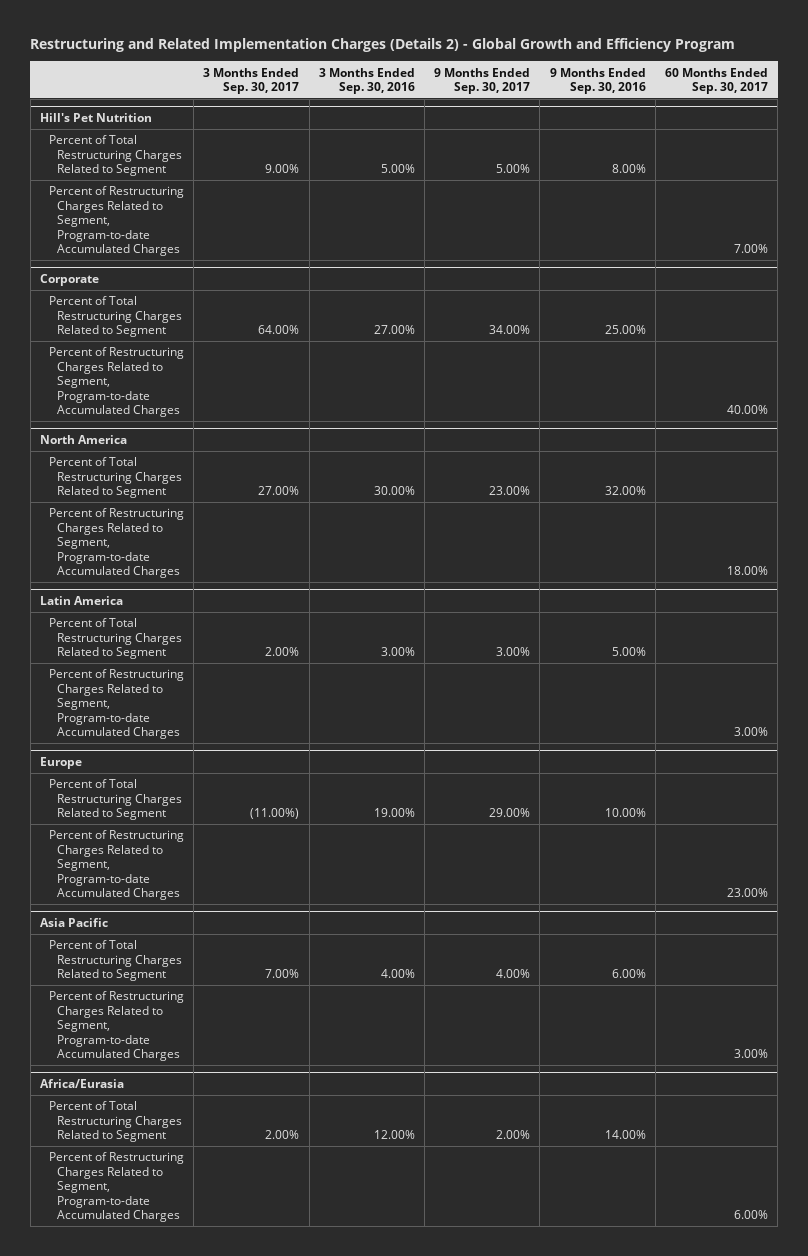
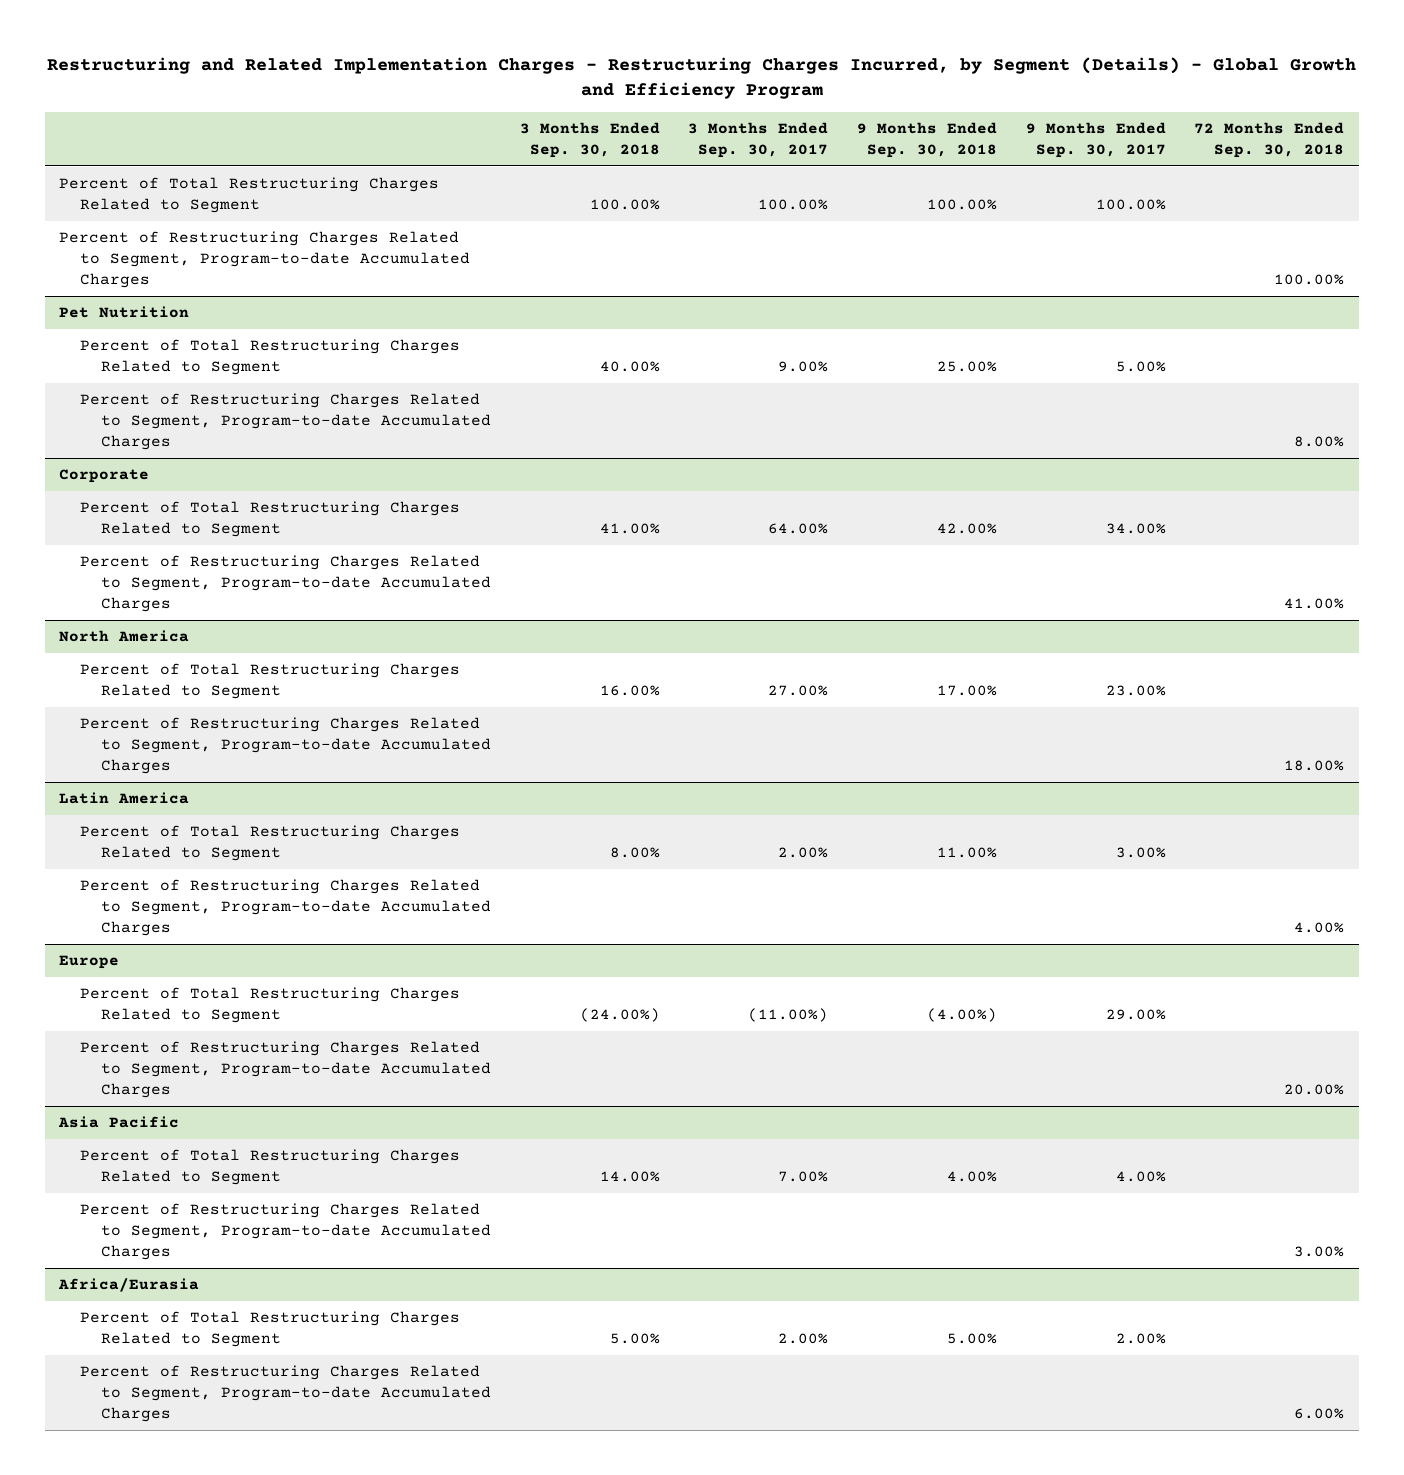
[30,38,736,53] Restructuring and Related Implementation Charges (Details 2) - Global Growth and Efficiency Program -> [46,57,1356,100] Restructuring and Related Implementation Charges - Restructuring Charges Incurred, by Segment (Details) - Global Growth and Efficiency Program
[318,67,415,94] 3 Months Ended Sep. 30, 2016 -> none
[549,67,646,94] 9 Months Ended Sep. 30, 2016 -> none
[665,67,769,94] 60 Months Ended Sep. 30, 2017 -> none
none -> [519,122,660,158] 3 Months Ended Sep. 30, 2018
none -> [856,122,997,158] 9 Months Ended Sep. 30, 2018
none -> [1194,122,1345,158] 72 Months Ended Sep. 30, 2018
none -> [59,177,440,214] Percent of Total Restructuring Charges Related to Segment
none -> [59,231,471,288] Percent of Restructuring Charges Related to Segment, Program-to-date Accumulated Charges
[40,112,153,122] Hill's Pet Nutrition -> [59,306,190,319] Pet Nutrition

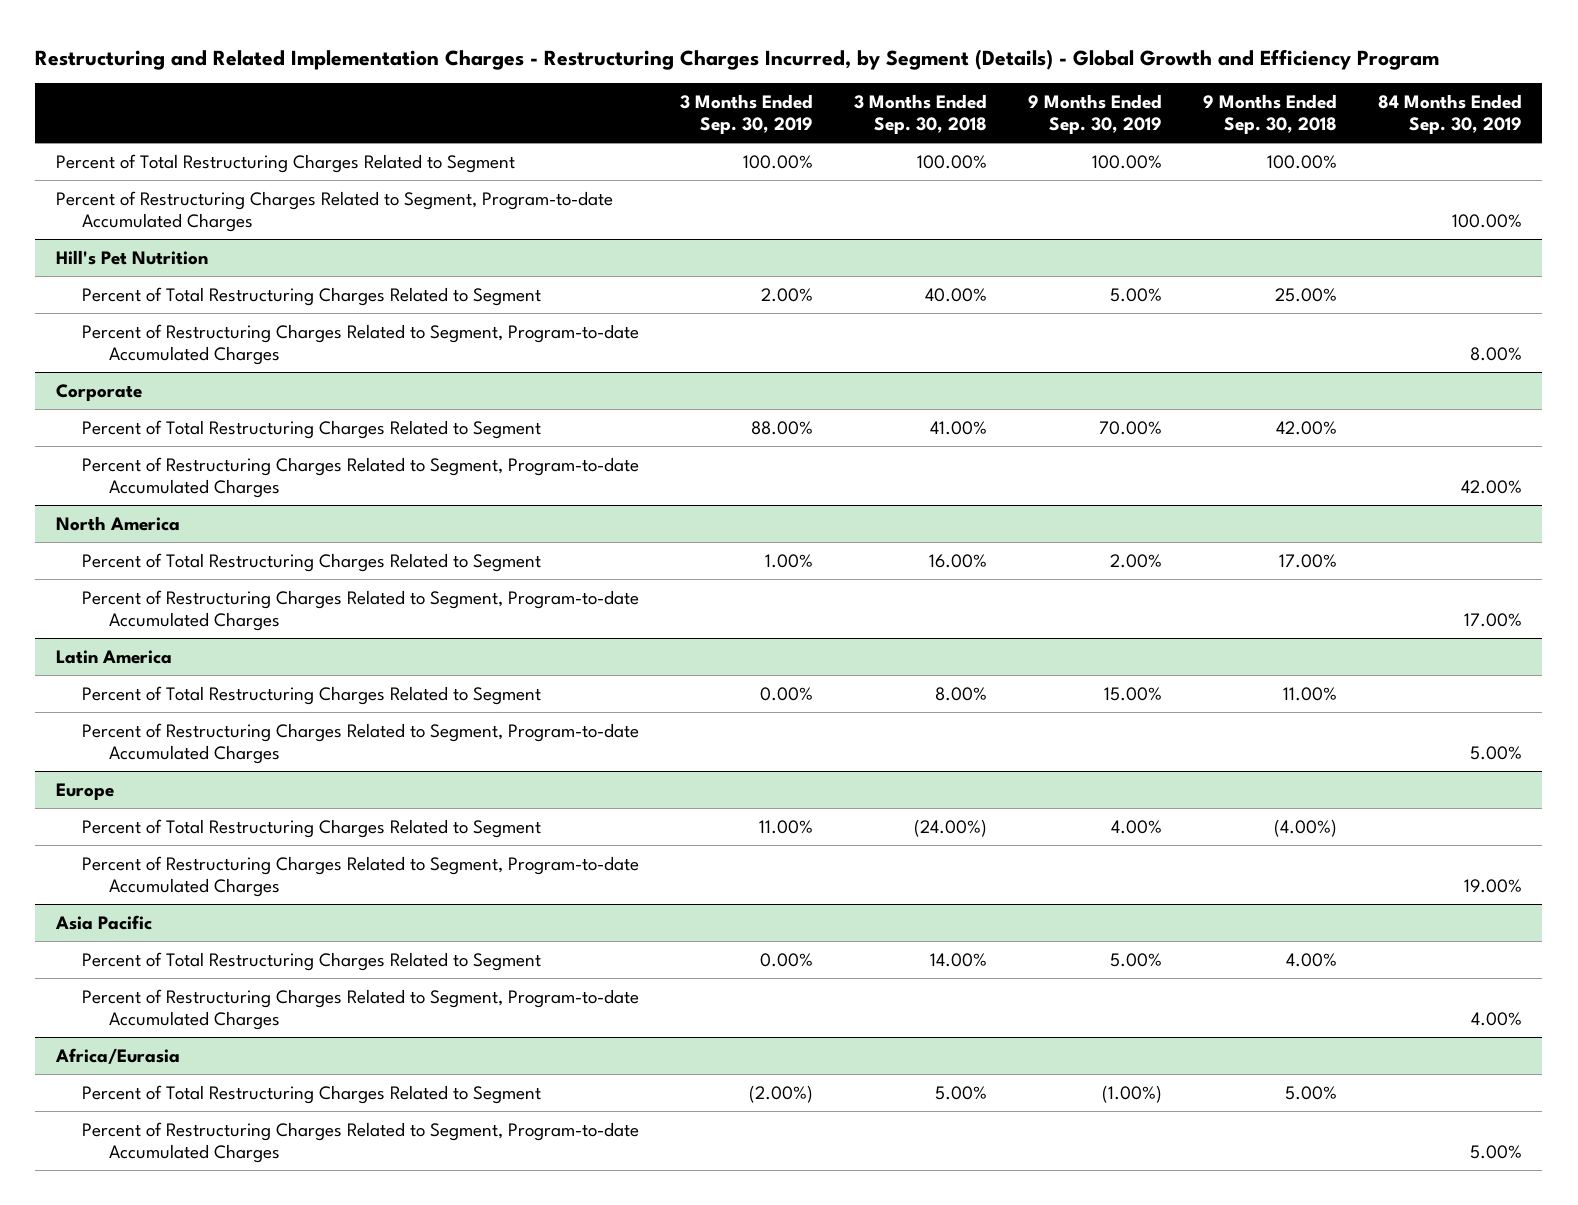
[688,122,829,158] 3 Months Ended Sep. 30, 2017 -> none
[1025,122,1166,158] 9 Months Ended Sep. 30, 2017 -> none
[1194,122,1345,158] 72 Months Ended Sep. 30, 2018 -> none
none -> [680,93,814,135] 3 Months Ended Sep. 30, 2019
none -> [1028,93,1163,135] 9 Months Ended Sep. 30, 2019
none -> [1377,93,1522,135] 84 Months Ended Sep. 30, 2019
[59,306,190,319] Pet Nutrition -> [55,249,208,265] Hill's Pet Nutrition

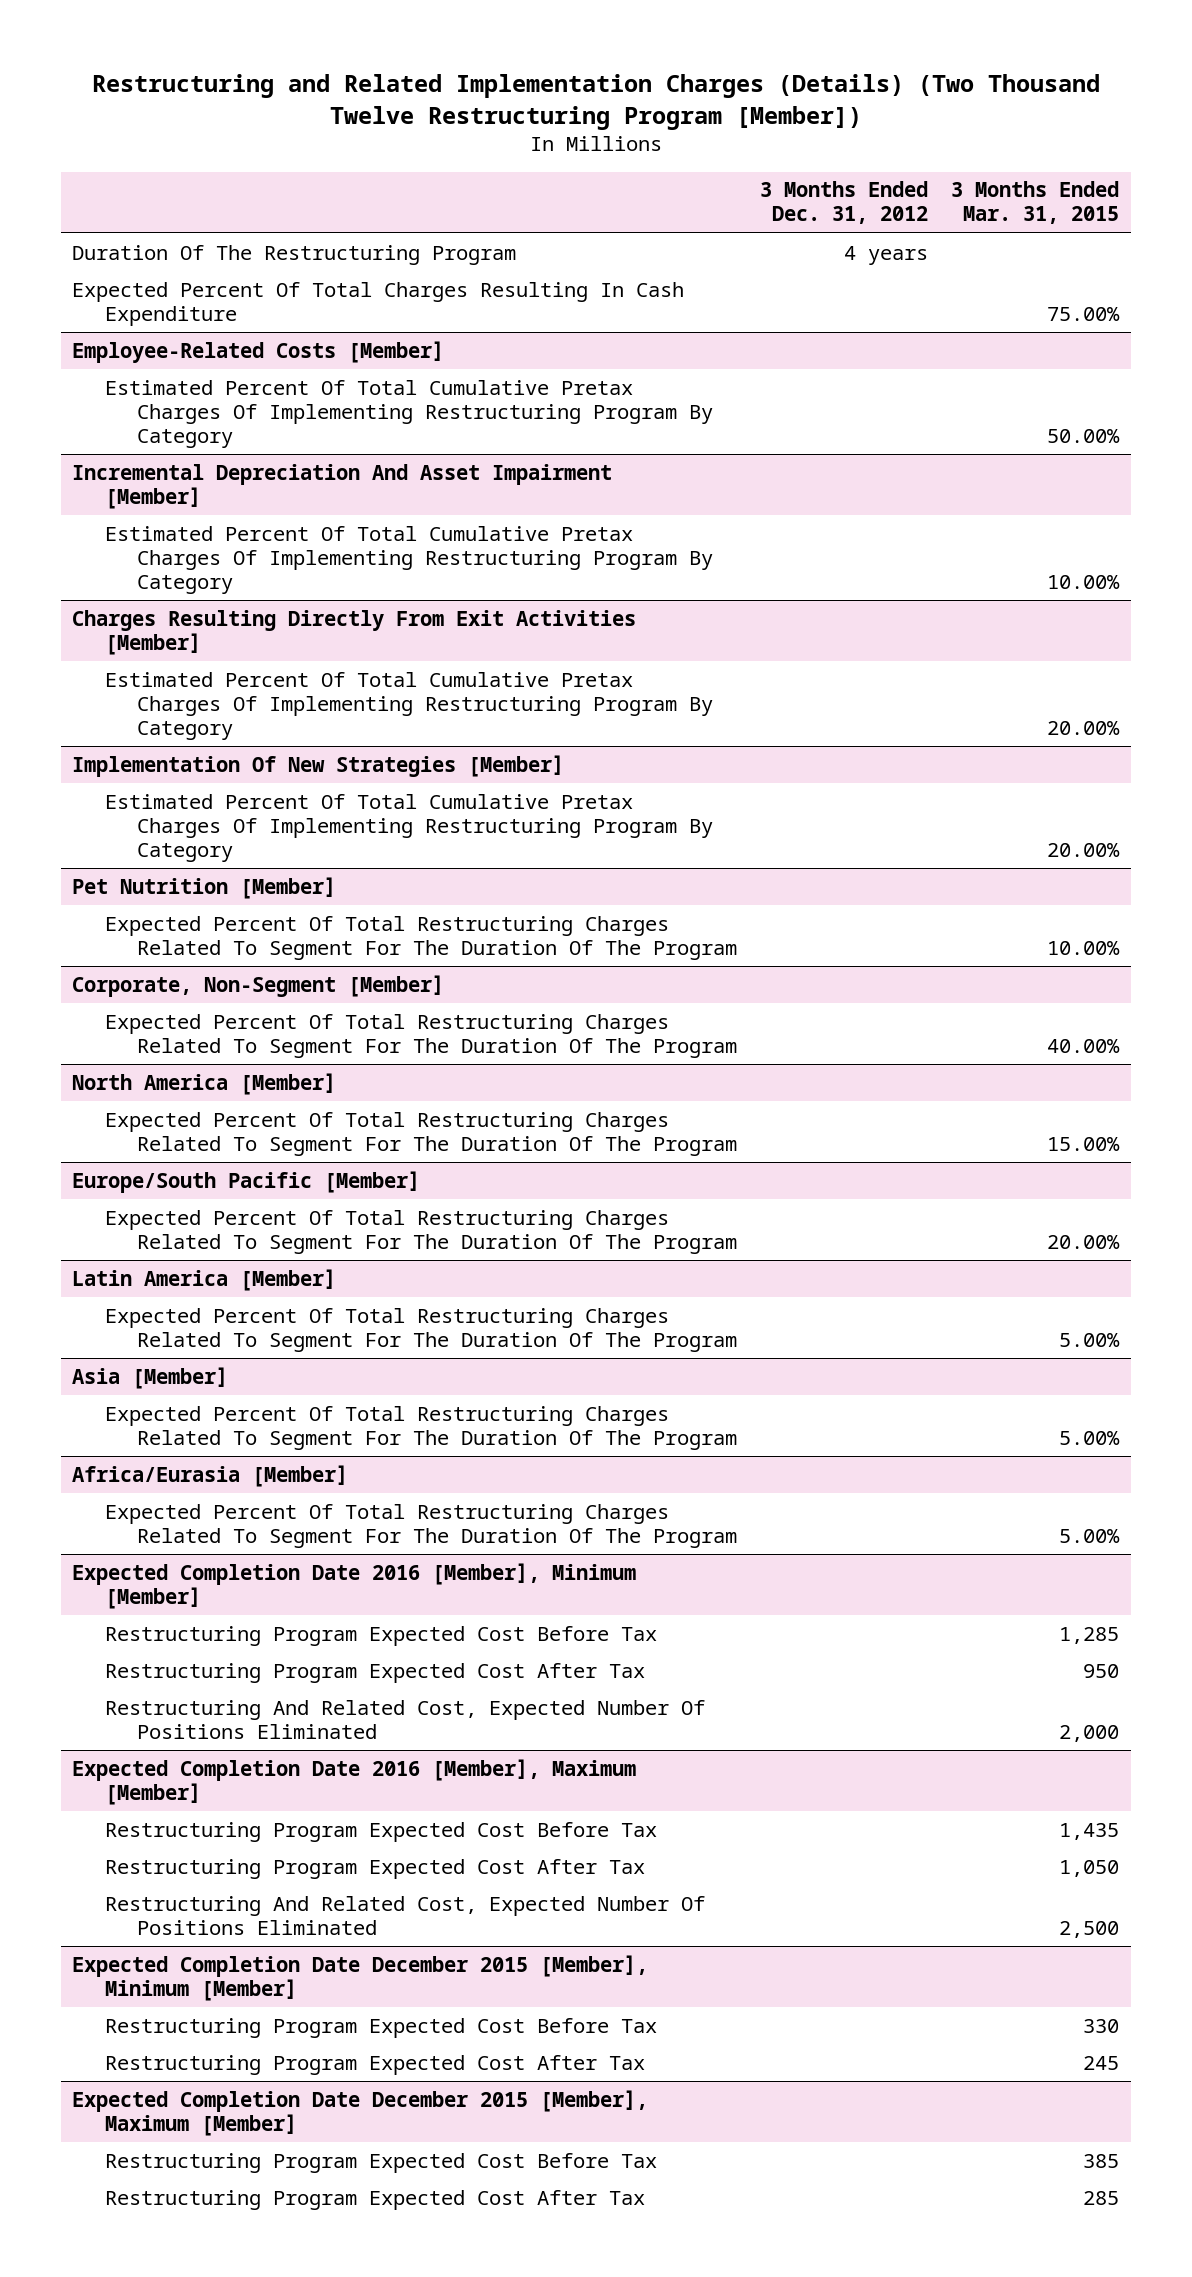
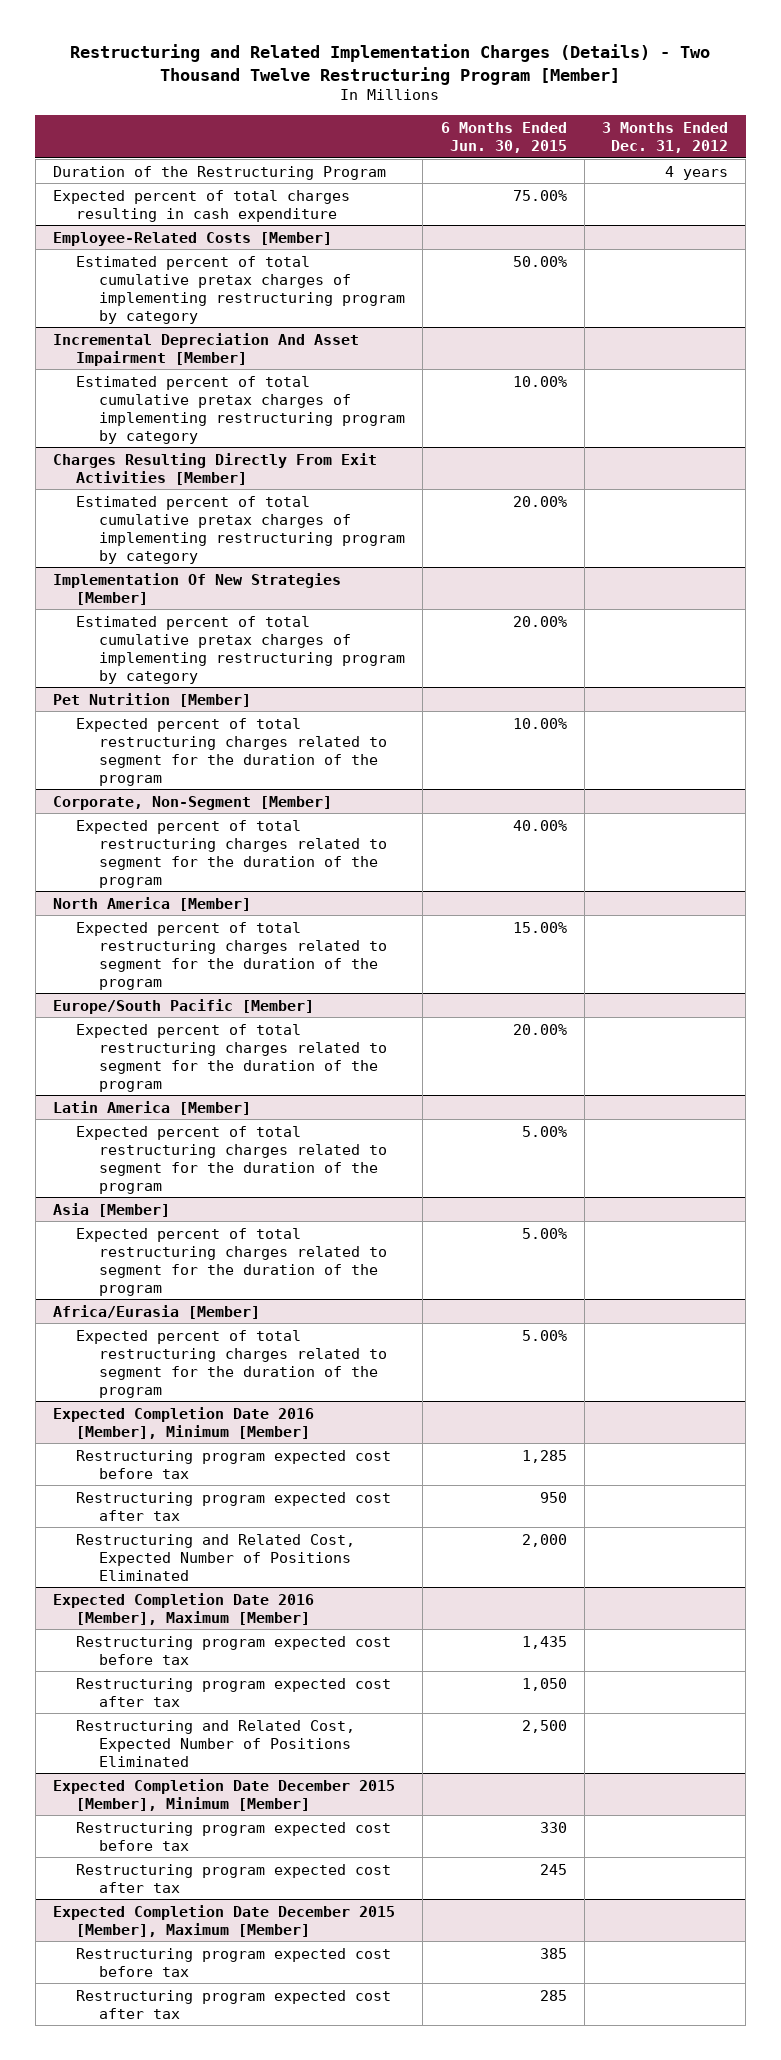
[91,74,1100,130] Restructuring and Related Implementation Charges (Details) (Two Thousand Twelve Restructuring Program [Member]) -> [70,43,711,85] Restructuring and Related Implementation Charges (Details) - Two Thousand Twelve Restructuring Program [Member]
[951,181,1120,225] 3 Months Ended Mar. 31, 2015 -> none
none -> [440,121,567,153] 6 Months Ended Jun. 30, 2015
[72,244,517,265] Duration Of The Restructuring Program -> [52,165,386,180] Duration of the Restructuring Program
[72,281,685,326] Expected Percent Of Total Charges Resulting In Cash Expenditure -> [52,189,350,222] Expected percent of total charges resulting in cash expenditure
[104,379,714,448] Estimated Percent Of Total Cumulative Pretax Charges Of Implementing Restructuring Program By Category -> [76,255,406,324] Estimated percent of total cumulative pretax charges of implementing restructuring program by category
[104,525,714,594] Estimated Percent Of Total Cumulative Pretax Charges Of Implementing Restructuring Program By Category -> [76,375,406,444] Estimated percent of total cumulative pretax charges of implementing restructuring program by category
[104,671,714,740] Estimated Percent Of Total Cumulative Pretax Charges Of Implementing Restructuring Program By Category -> [76,495,406,564] Estimated percent of total cumulative pretax charges of implementing restructuring program by category
[104,793,714,862] Estimated Percent Of Total Cumulative Pretax Charges Of Implementing Restructuring Program By Category -> [76,615,406,684] Estimated percent of total cumulative pretax charges of implementing restructuring program by category
[104,915,738,960] Expected Percent Of Total Restructuring Charges Related To Segment For The Duration Of The Program -> [76,717,388,786] Expected percent of total restructuring charges related to segment for the duration of the program
[104,1013,738,1058] Expected Percent Of Total Restructuring Charges Related To Segment For The Duration Of The Program -> [76,819,388,888] Expected percent of total restructuring charges related to segment for the duration of the program
[104,1111,738,1156] Expected Percent Of Total Restructuring Charges Related To Segment For The Duration Of The Program -> [76,921,388,990] Expected percent of total restructuring charges related to segment for the duration of the program
[104,1209,738,1254] Expected Percent Of Total Restructuring Charges Related To Segment For The Duration Of The Program -> [76,1023,388,1092] Expected percent of total restructuring charges related to segment for the duration of the program
[104,1307,738,1352] Expected Percent Of Total Restructuring Charges Related To Segment For The Duration Of The Program -> [76,1125,388,1194] Expected percent of total restructuring charges related to segment for the duration of the program
[104,1405,738,1450] Expected Percent Of Total Restructuring Charges Related To Segment For The Duration Of The Program -> [76,1227,388,1296] Expected percent of total restructuring charges related to segment for the duration of the program
[104,1503,738,1548] Expected Percent Of Total Restructuring Charges Related To Segment For The Duration Of The Program -> [76,1329,388,1398] Expected percent of total restructuring charges related to segment for the duration of the program
[104,1625,657,1646] Restructuring Program Expected Cost Before Tax -> [76,1449,392,1479] Restructuring program expected cost before tax
[104,1662,645,1683] Restructuring Program Expected Cost After Tax -> [76,1491,392,1521] Restructuring program expected cost after tax
[104,1699,705,1739] Restructuring And Related Cost, Expected Number Of Positions Eliminated -> [76,1533,356,1581] Restructuring and Related Cost, Expected Number of Positions Eliminated
[104,1821,657,1842] Restructuring Program Expected Cost Before Tax -> [76,1635,392,1665] Restructuring program expected cost before tax
[104,1858,645,1879] Restructuring Program Expected Cost After Tax -> [76,1677,392,1707] Restructuring program expected cost after tax
[104,1895,705,1935] Restructuring And Related Cost, Expected Number Of Positions Eliminated -> [76,1719,356,1767] Restructuring and Related Cost, Expected Number of Positions Eliminated
[104,2017,657,2038] Restructuring Program Expected Cost Before Tax -> [76,1821,392,1851] Restructuring program expected cost before tax
[104,2054,645,2075] Restructuring Program Expected Cost After Tax -> [76,1863,392,1893] Restructuring program expected cost after tax
[104,2152,657,2173] Restructuring Program Expected Cost Before Tax -> [76,1947,392,1977] Restructuring program expected cost before tax
[104,2189,645,2210] Restructuring Program Expected Cost After Tax -> [76,1989,392,2019] Restructuring program expected cost after tax

